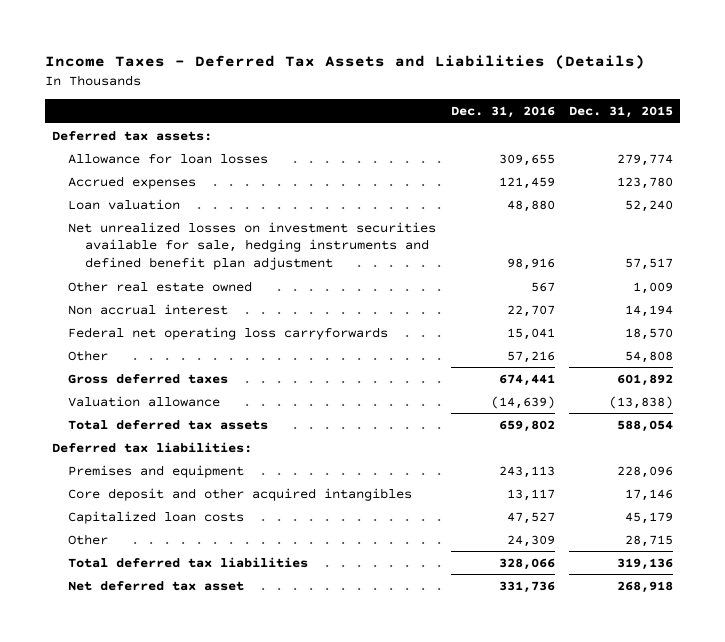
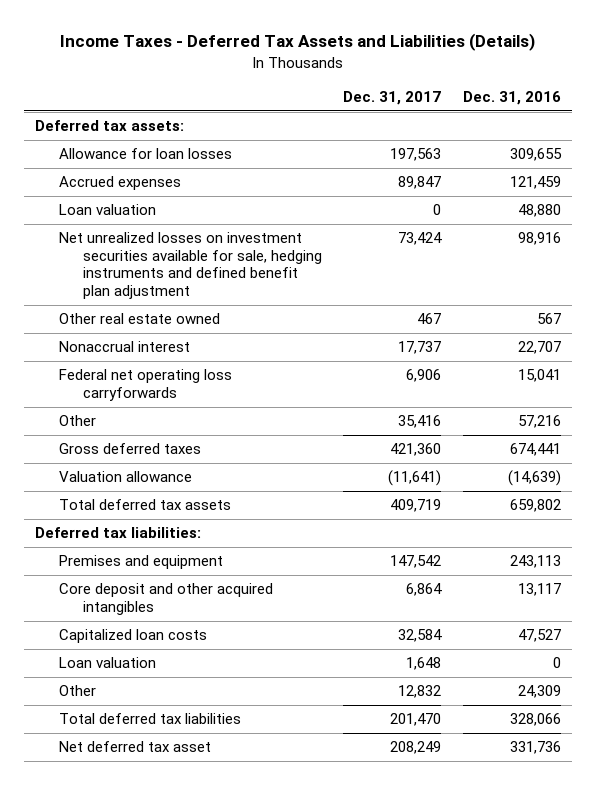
[568,106,673,119] Dec. 31, 2015 -> none
none -> [343,90,442,105] Dec. 31, 2017
[68,303,229,315] Non accrual interest -> [58,341,190,353] Nonaccrual interest
none -> [58,657,156,669] Loan valuation

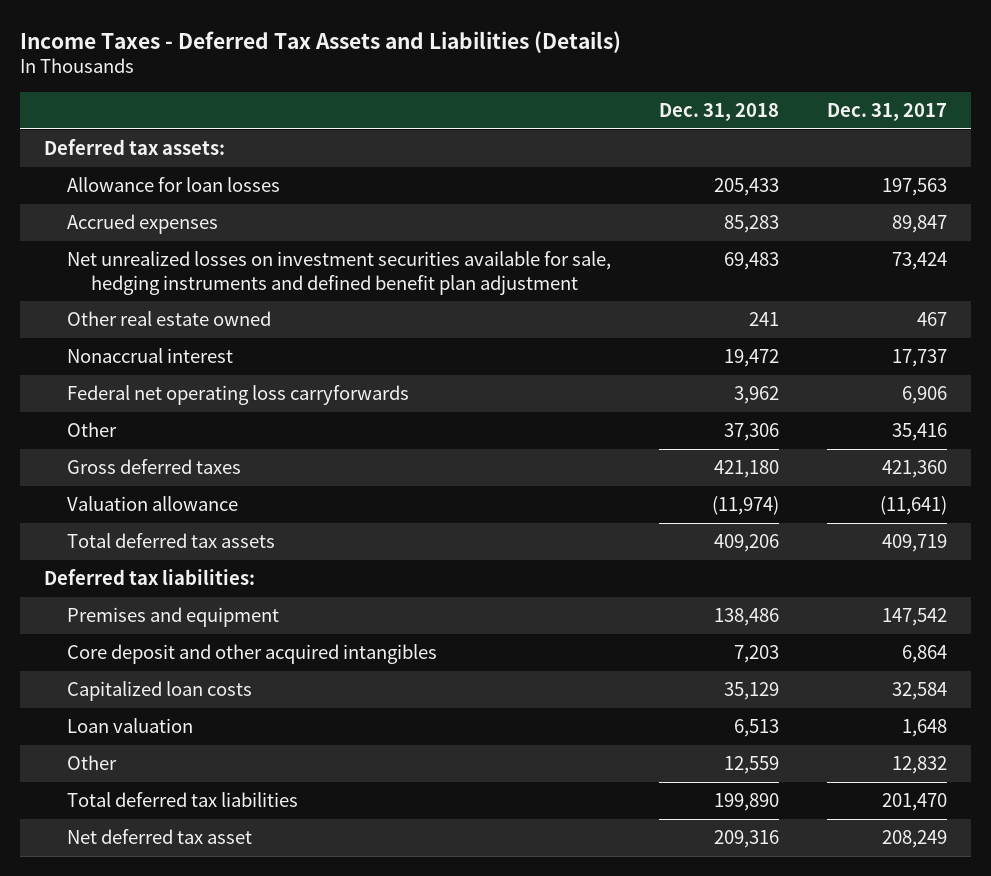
[463,90,562,105] Dec. 31, 2016 -> none
none -> [659,102,780,121] Dec. 31, 2018
[58,204,156,216] Loan valuation -> none

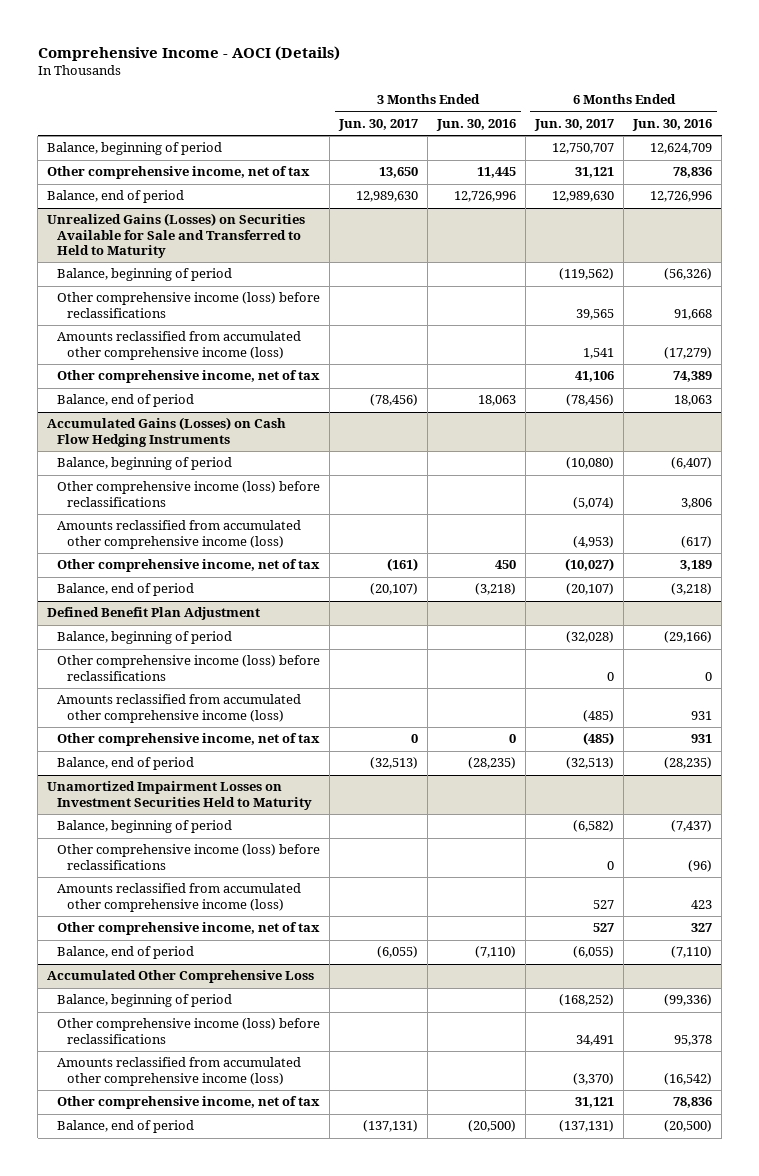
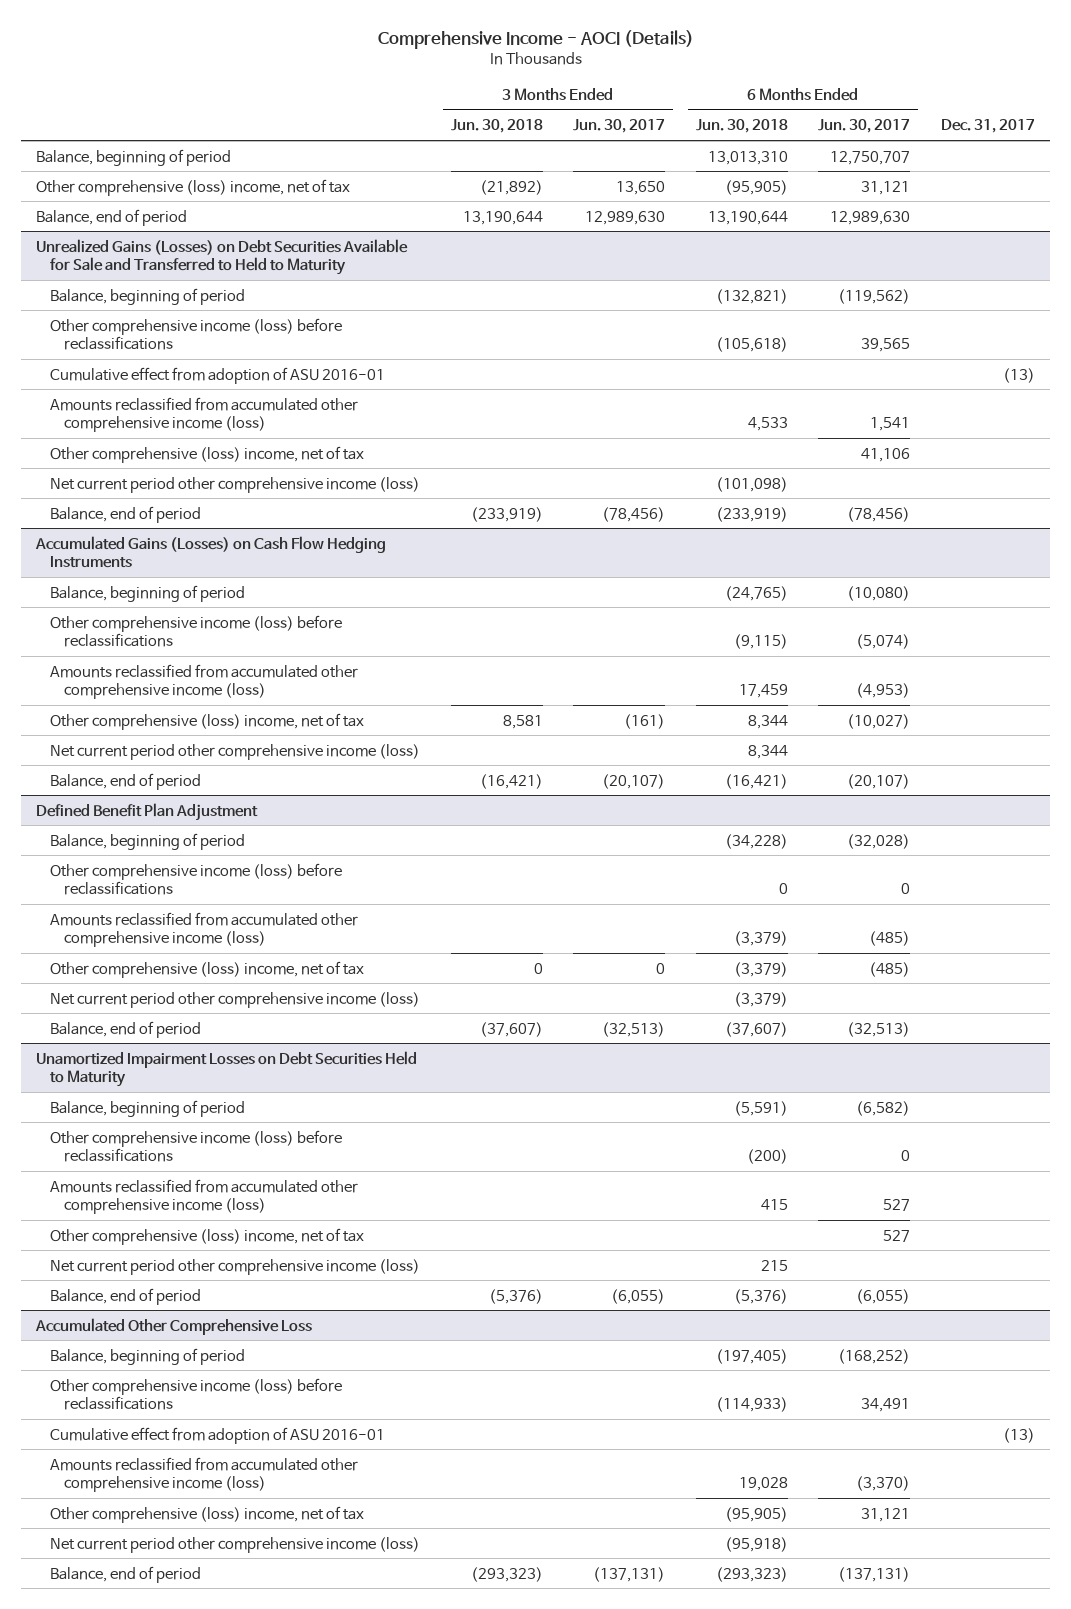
[436,119,517,132] Jun. 30, 2016 -> none
[632,119,713,132] Jun. 30, 2016 -> none
none -> [450,119,543,134] Jun. 30, 2018
none -> [695,119,788,134] Jun. 30, 2018
none -> [941,119,1036,134] Dec. 31, 2017
[47,166,311,180] Other comprehensive income, net of tax -> [36,178,351,196] Other comprehensive (loss) income, net of tax
[47,213,306,259] Unrealized Gains (Losses) on Securities Available for Sale and Transferred to Held to Maturity -> [36,238,409,276] Unrealized Gains (Losses) on Debt Securities Available for Sale and Transferred to Held to Maturity
none -> [50,366,386,384] Cumulative effect from adoption of ASU 2016-01
[57,370,321,384] Other comprehensive income, net of tax -> [50,445,365,463] Other comprehensive (loss) income, net of tax
none -> [50,476,421,493] Net current period other comprehensive income (loss)
[57,559,321,573] Other comprehensive income, net of tax -> [50,712,365,730] Other comprehensive (loss) income, net of tax
none -> [50,743,421,760] Net current period other comprehensive income (loss)
[57,733,321,747] Other comprehensive income, net of tax -> [50,960,365,978] Other comprehensive (loss) income, net of tax
none -> [50,991,421,1008] Net current period other comprehensive income (loss)
[47,781,313,810] Unamortized Impairment Losses on Investment Securities Held to Maturity -> [36,1050,418,1088] Unamortized Impairment Losses on Debt Securities Held to Maturity
[57,922,321,936] Other comprehensive income, net of tax -> [50,1227,365,1245] Other comprehensive (loss) income, net of tax
none -> [50,1258,421,1275] Net current period other comprehensive income (loss)
none -> [50,1426,386,1444] Cumulative effect from adoption of ASU 2016-01
[57,1096,321,1110] Other comprehensive income, net of tax -> [50,1505,365,1523] Other comprehensive (loss) income, net of tax
none -> [50,1536,421,1553] Net current period other comprehensive income (loss)

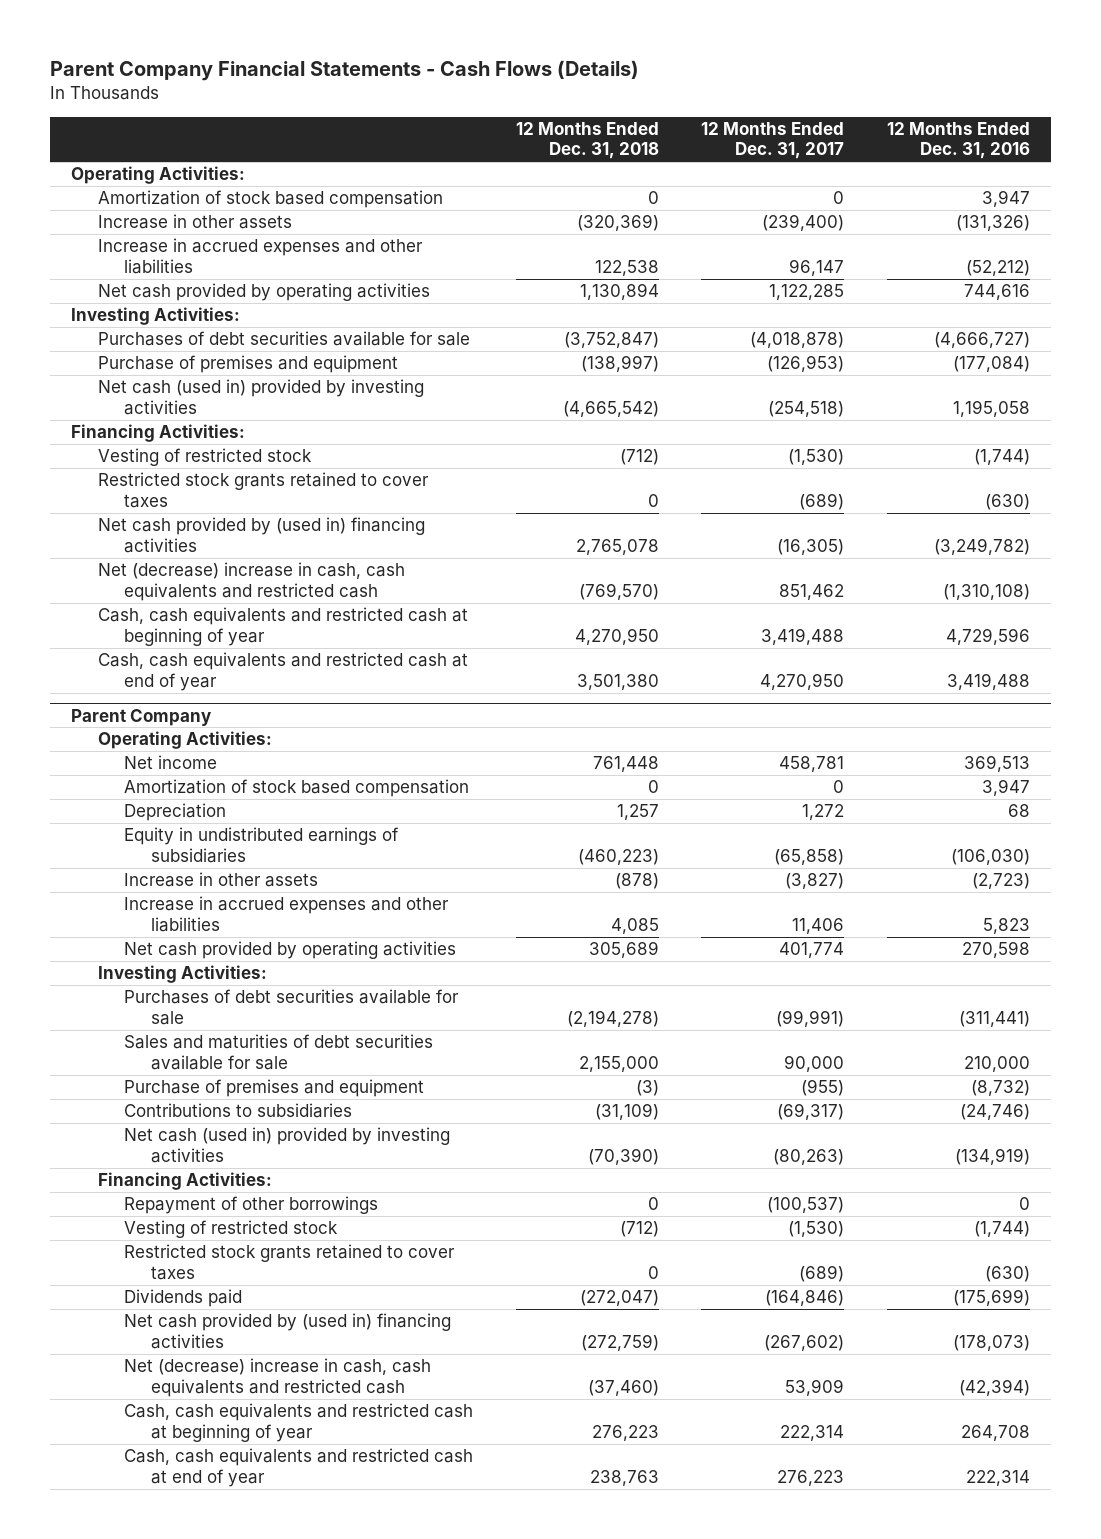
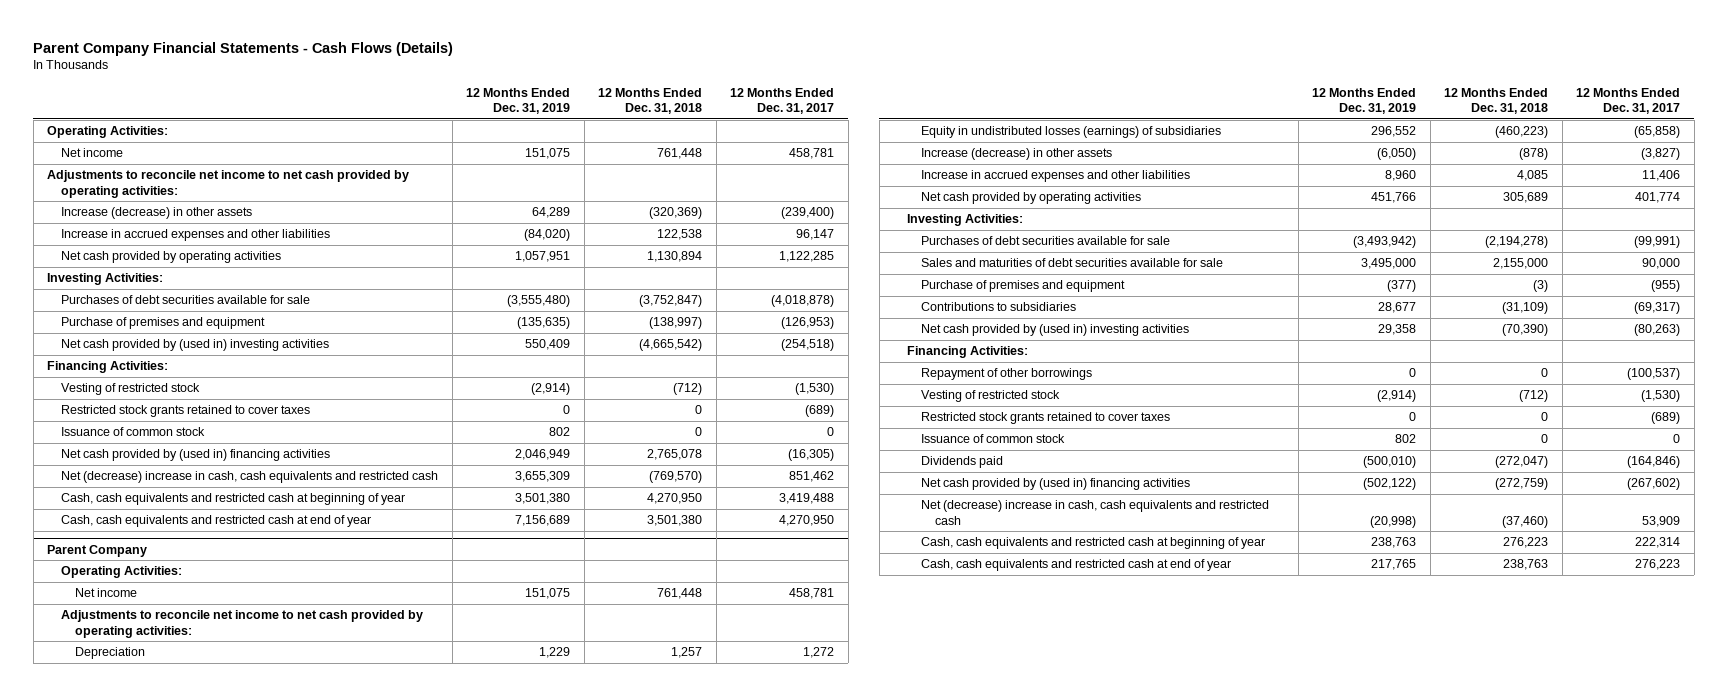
[886,122,1030,160] 12 Months Ended Dec. 31, 2016 -> none
none -> [466,87,571,115] 12 Months Ended Dec. 31, 2019
[97,190,443,209] Amortization of stock based compensation -> none
none -> [61,148,124,158] Net income
none -> [47,170,410,198] Adjustments to reconcile net income to net cash provided by operating activities:
[97,214,292,230] Increase in other assets -> [61,207,253,220] Increase (decrease) in other assets
[97,379,424,415] Net cash (used in) provided by investing activities -> [61,339,330,352] Net cash provided by (used in) investing activities
none -> [61,427,206,437] Issuance of common stock
[124,779,470,798] Amortization of stock based compensation -> none
none -> [61,610,424,638] Adjustments to reconcile net income to net cash provided by operating activities:
[124,827,400,863] Equity in undistributed earnings of subsidiaries -> [921,126,1222,139] Equity in undistributed losses (earnings) of subsidiaries
[124,872,319,888] Increase in other assets -> [921,148,1113,161] Increase (decrease) in other assets
[124,1127,451,1163] Net cash (used in) provided by investing activities -> [921,324,1190,337] Net cash provided by (used in) investing activities
none -> [921,434,1066,444] Issuance of common stock

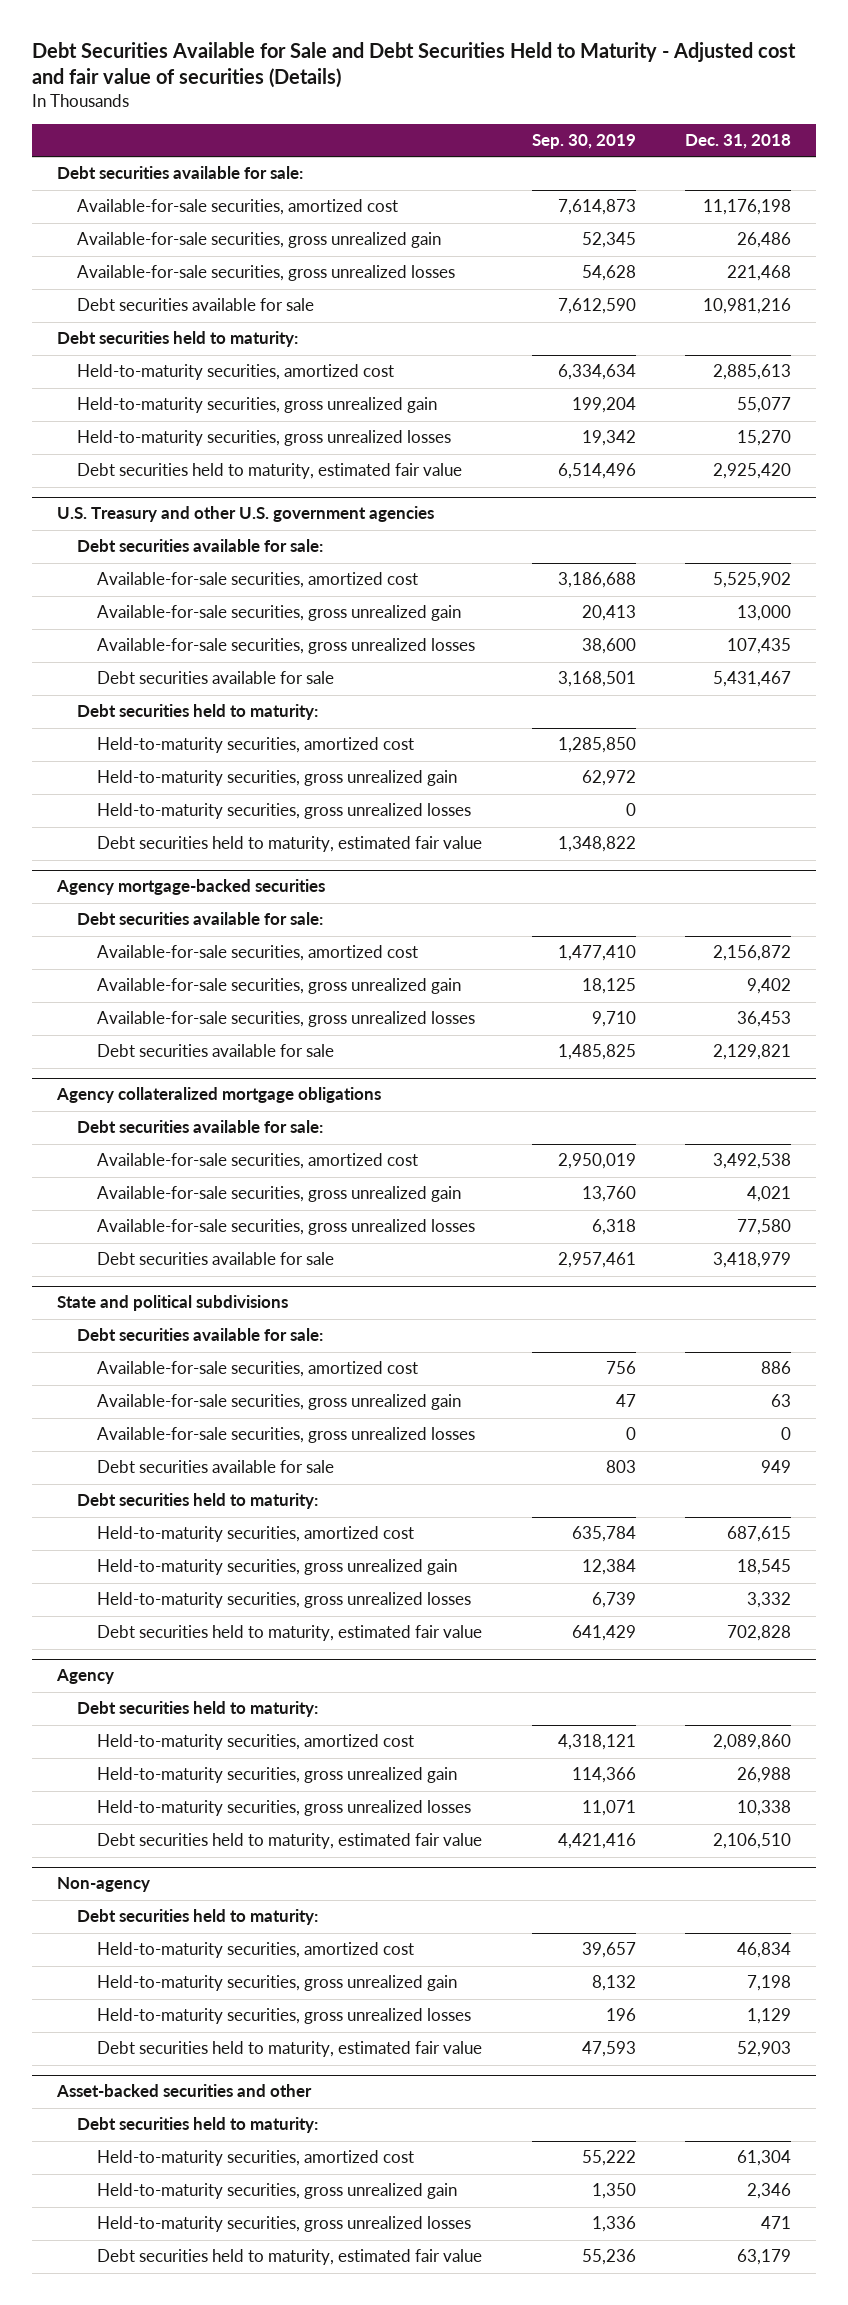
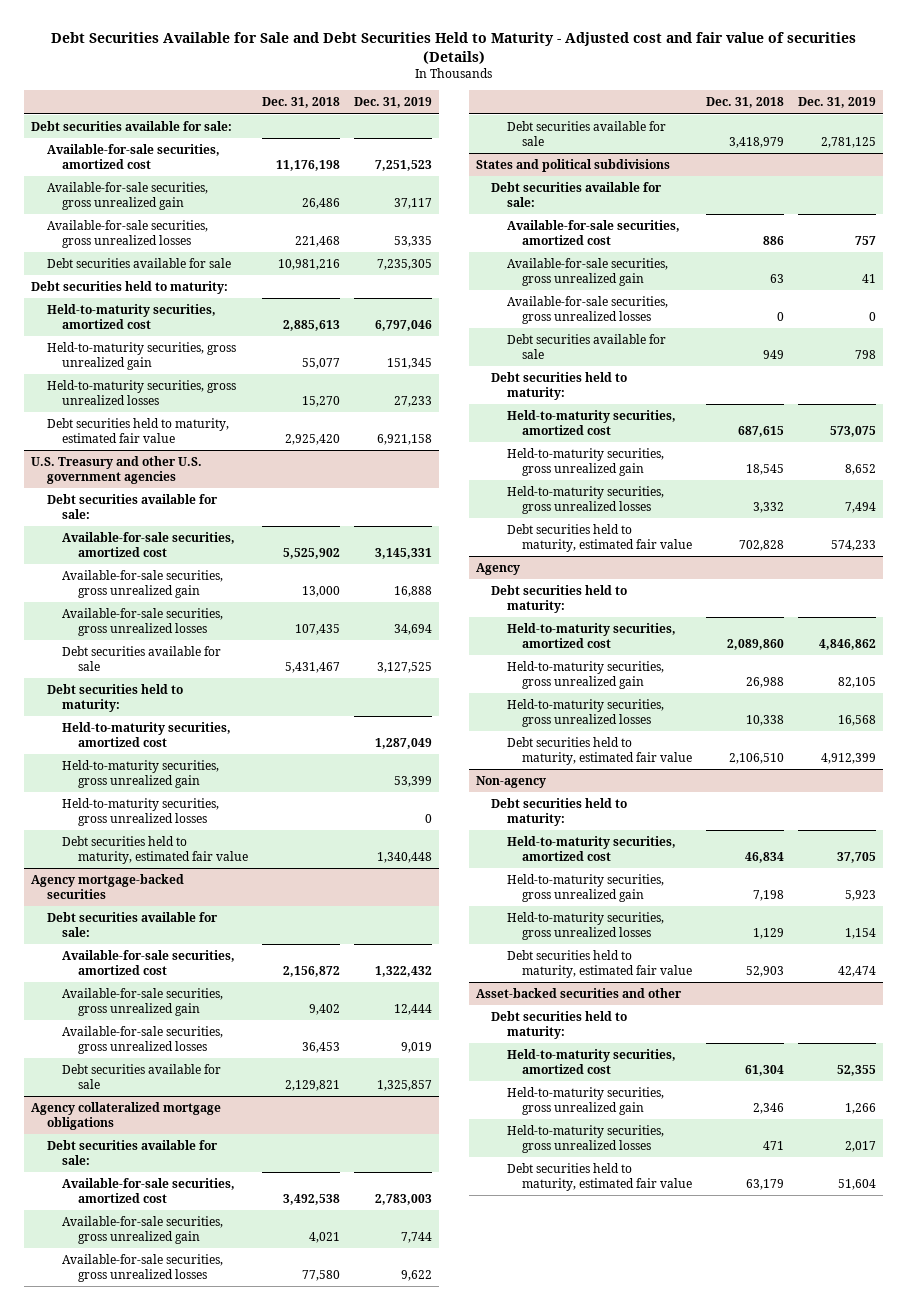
[531,134,636,150] Sep. 30, 2019 -> none
none -> [353,97,432,109] Dec. 31, 2019
[56,1295,288,1312] State and political subdivisions -> [476,158,671,172] States and political subdivisions

